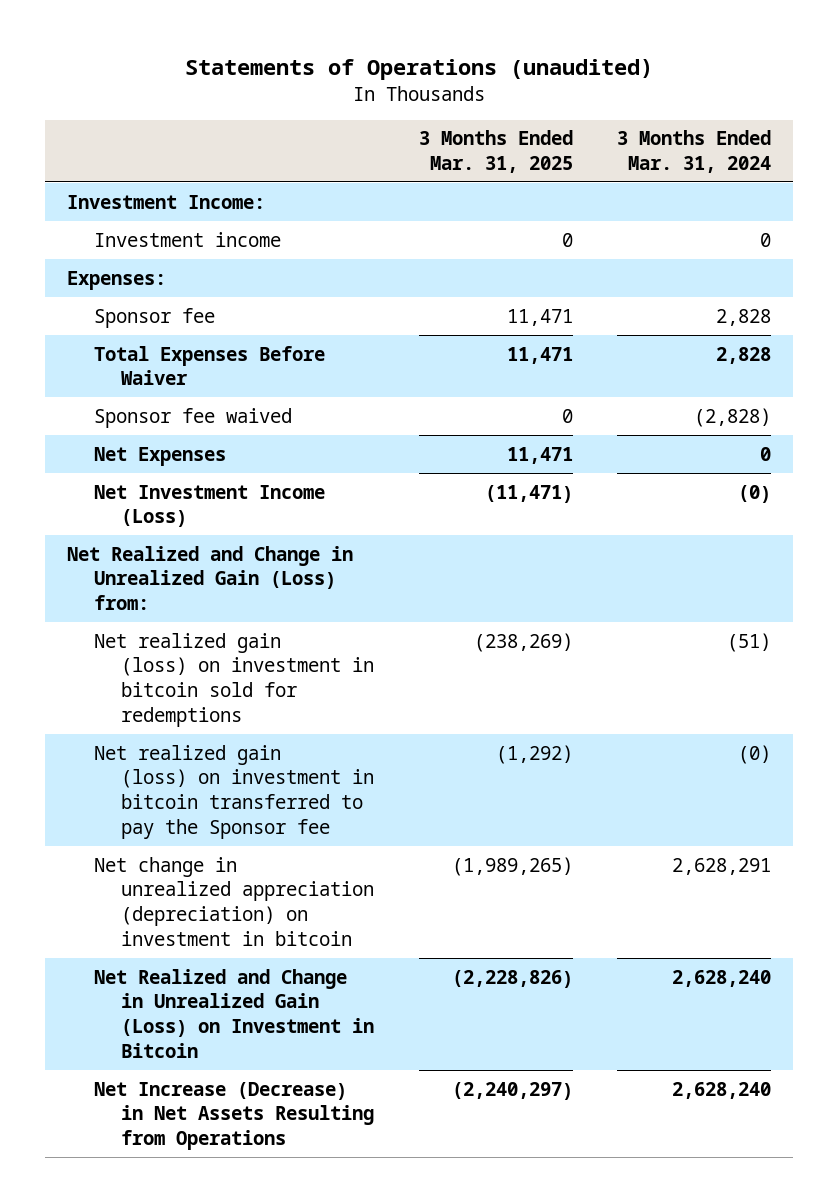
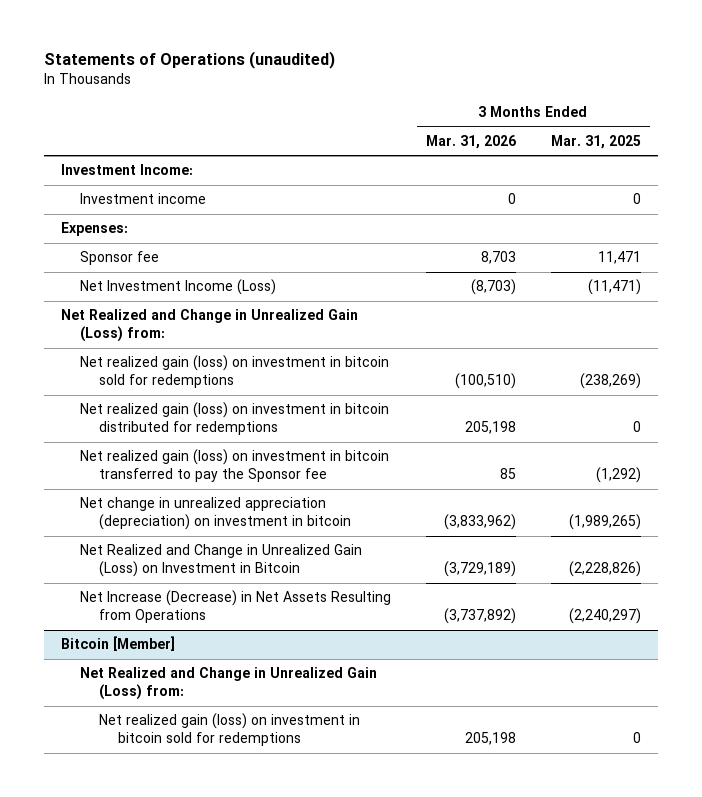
[616,130,771,174] 3 Months Ended Mar. 31, 2024 -> none
none -> [425,134,516,149] Mar. 31, 2026
[94,345,326,386] Total Expenses Before Waiver -> none
[94,407,293,428] Sponsor fee waived -> none
[94,446,227,466] Net Expenses -> none
none -> [80,402,390,436] Net realized gain (loss) on investment in bitcoin distributed for redemptions
none -> [61,636,176,652] Bitcoin [Member]
none -> [80,667,378,701] Net Realized and Change in Unrealized Gain (Loss) from:
none -> [98,713,360,747] Net realized gain (loss) on investment in bitcoin sold for redemptions

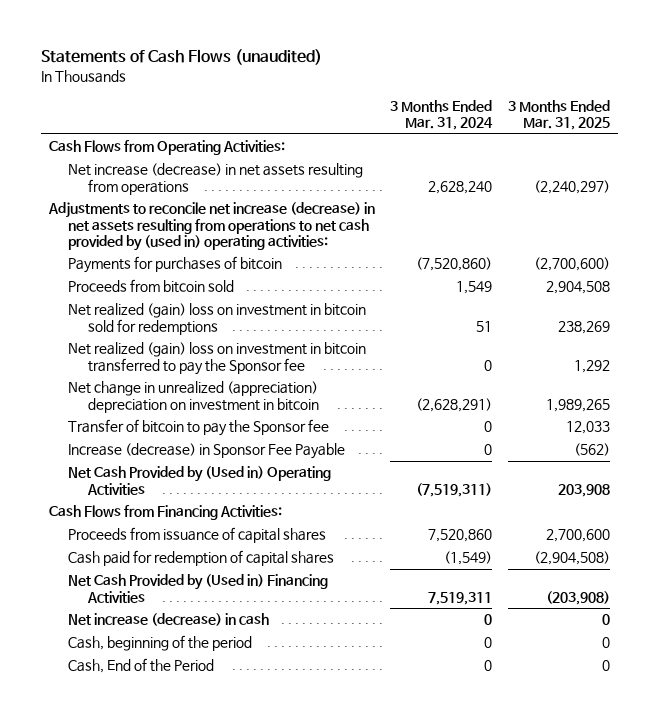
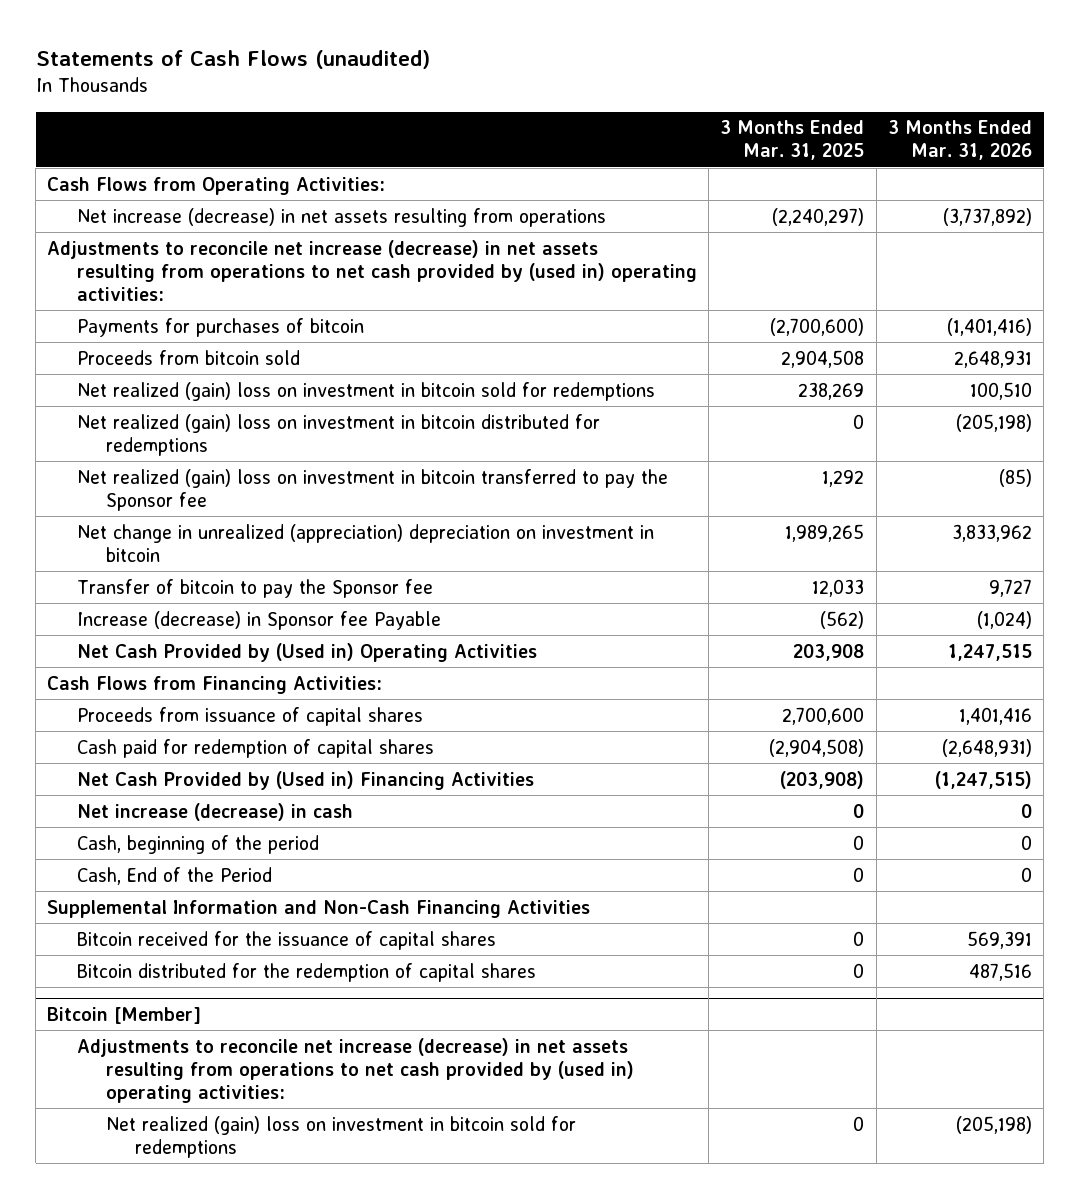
[390,99,494,131] 3 Months Ended Mar. 31, 2024 -> none
none -> [888,120,1033,161] 3 Months Ended Mar. 31, 2026
none -> [76,413,600,456] Net realized (gain) loss on investment in bitcoin distributed for redemptions
[68,443,346,460] Increase (decrease) in Sponsor Fee Payable -> [76,610,441,630] Increase (decrease) in Sponsor fee Payable
none -> [47,899,591,918] Supplemental Information and Non-Cash Financing Activities
none -> [76,930,496,950] Bitcoin received for the issuance of capital shares
none -> [76,962,536,982] Bitcoin distributed for the redemption of capital shares
none -> [47,1007,202,1025] Bitcoin [Member]
none -> [76,1037,634,1103] Adjustments to reconcile net increase (decrease) in net assets resulting from operations to net cash provided by (used in) operating activities:
none -> [105,1115,576,1158] Net realized (gain) loss on investment in bitcoin sold for redemptions

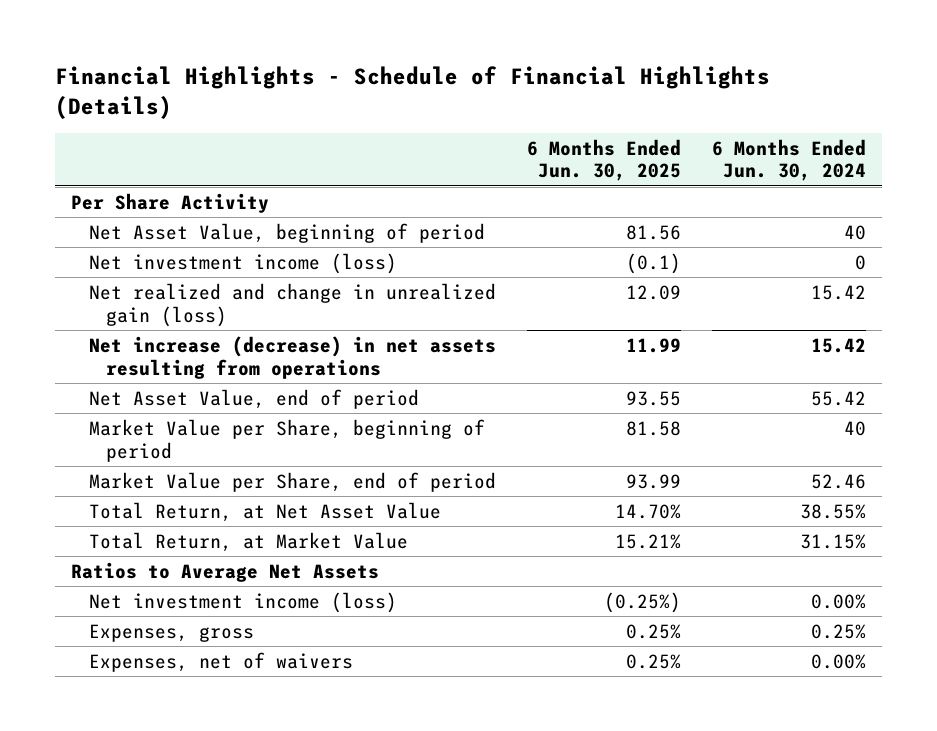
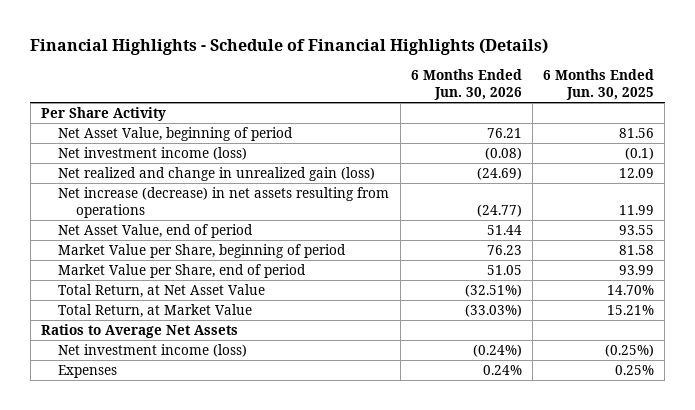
[712,138,867,182] 6 Months Ended Jun. 30, 2024 -> none
none -> [410,69,522,100] 6 Months Ended Jun. 30, 2026
[88,651,353,672] Expenses, net of waivers -> none
[88,623,254,642] Expenses, gross -> [58,365,118,379] Expenses

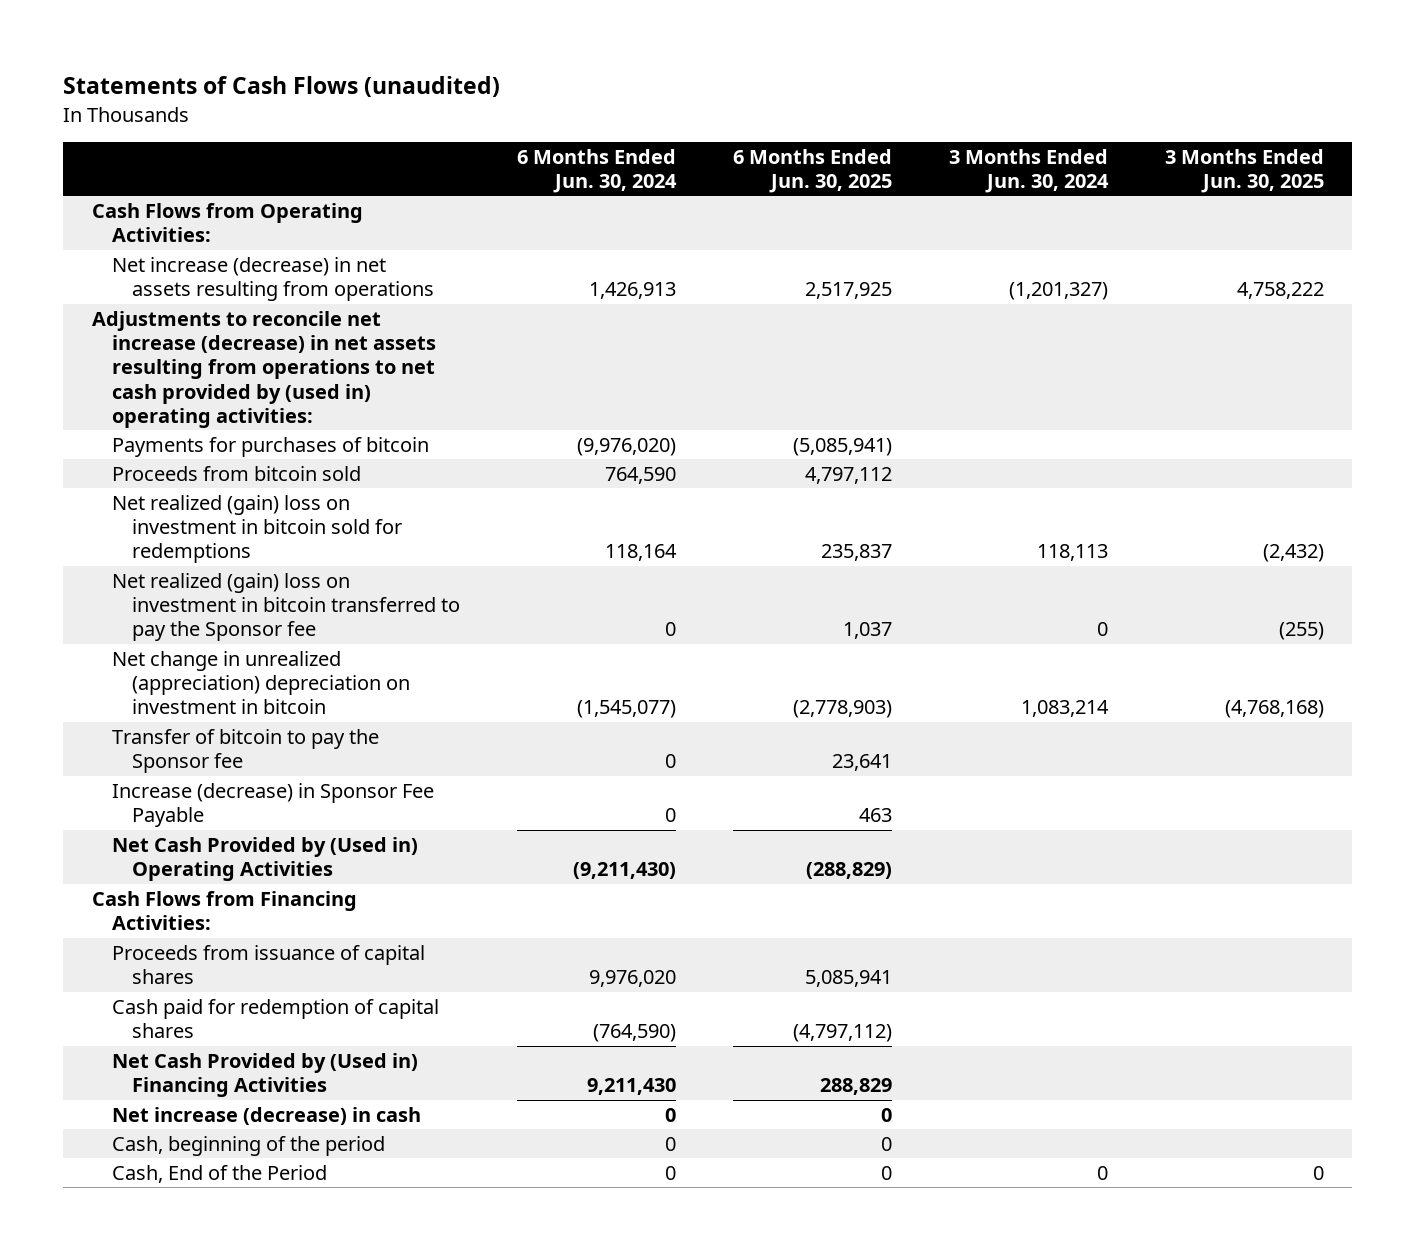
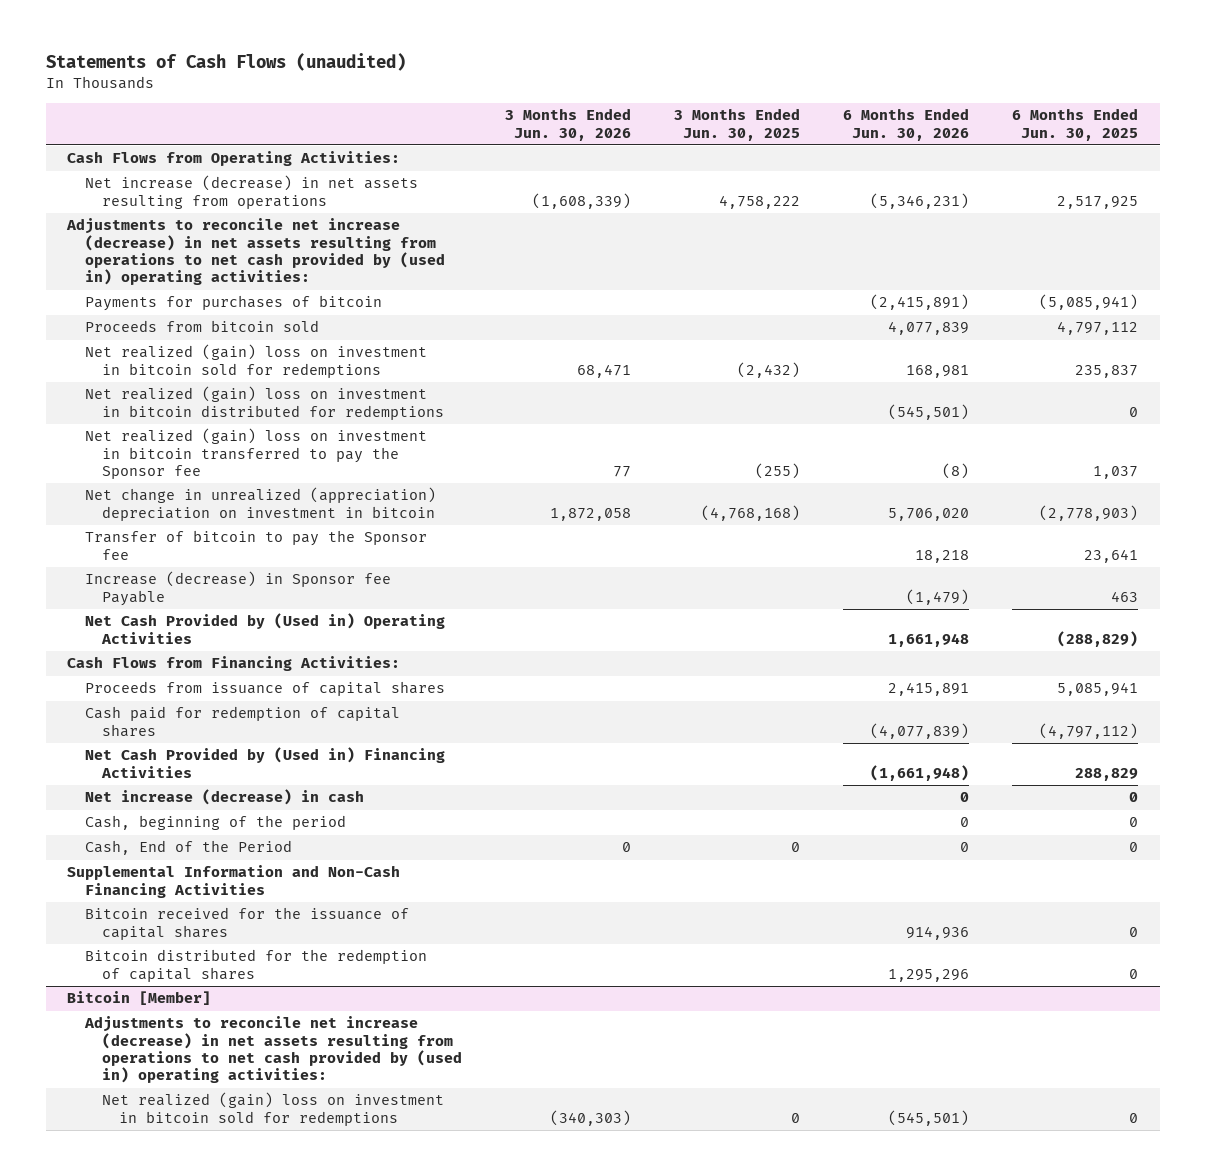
[516,148,677,194] 6 Months Ended Jun. 30, 2024 -> none
[948,148,1109,194] 3 Months Ended Jun. 30, 2024 -> none
none -> [504,108,631,141] 3 Months Ended Jun. 30, 2026
none -> [842,108,969,141] 6 Months Ended Jun. 30, 2026
none -> [84,386,444,420] Net realized (gain) loss on investment in bitcoin distributed for redemptions
[111,782,434,828] Increase (decrease) in Sponsor Fee Payable -> [84,571,391,606] Increase (decrease) in Sponsor fee Payable
none -> [67,865,401,898] Supplemental Information and Non-Cash Financing Activities
none -> [84,907,409,940] Bitcoin received for the issuance of capital shares
none -> [84,949,427,982] Bitcoin distributed for the redemption of capital shares
none -> [67,991,212,1006] Bitcoin [Member]
none -> [83,1016,462,1084] Adjustments to reconcile net increase (decrease) in net assets resulting from operations to net cash provided by (used in) operating activities:
none -> [101,1092,444,1126] Net realized (gain) loss on investment in bitcoin sold for redemptions

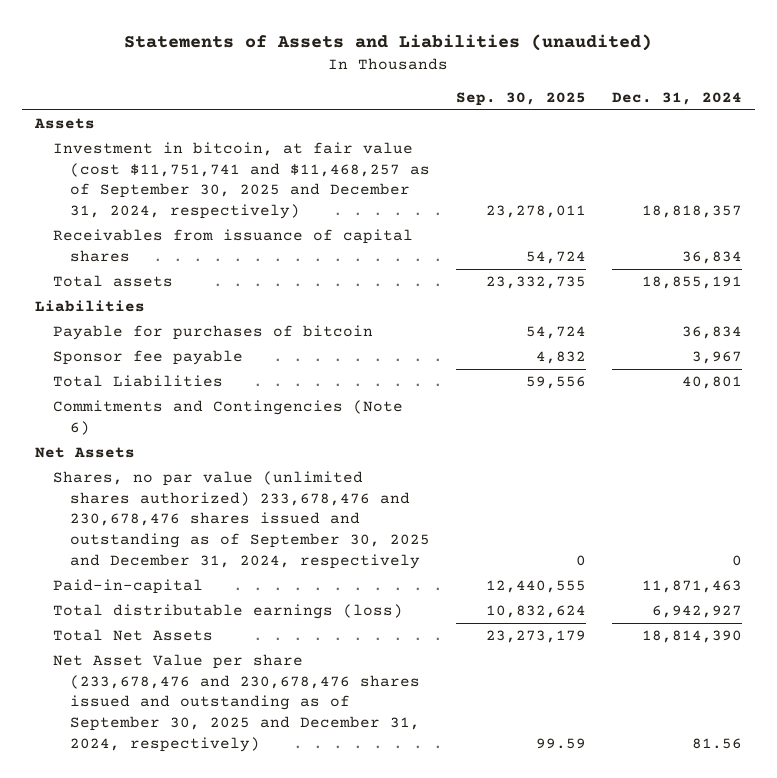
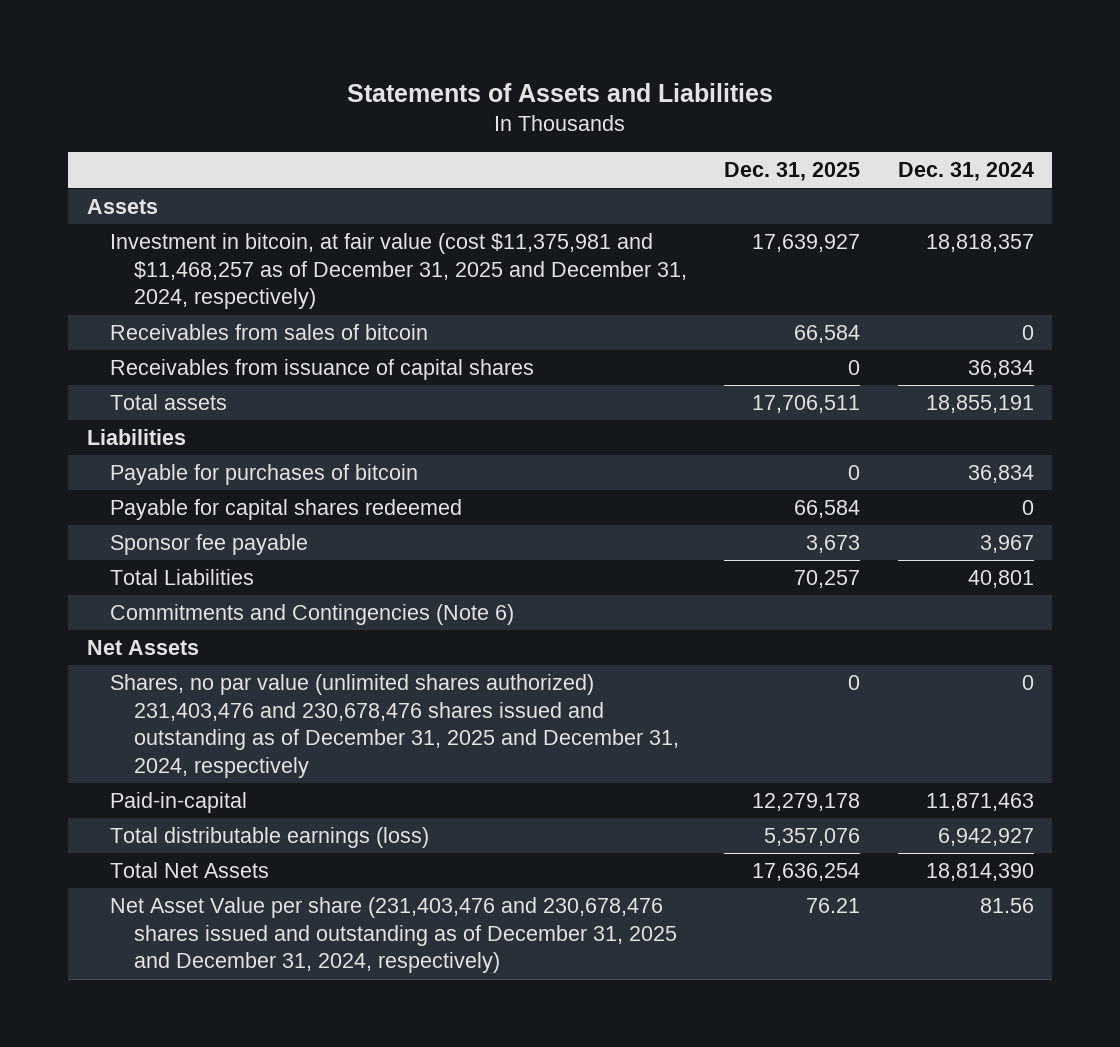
[124,34,653,52] Statements of Assets and Liabilities (unaudited) -> [347,82,774,102] Statements of Assets and Liabilities
[456,91,587,106] Sep. 30, 2025 -> none
none -> [724,162,861,182] Dec. 31, 2025
[52,142,431,220] Investment in bitcoin, at fair value (cost $11,751,741 and $11,468,257 as of September 30, 2025 and December 31, 2024, respectively) -> [110,233,688,310] Investment in bitcoin, at fair value (cost $11,375,981 and $11,468,257 as of December 31, 2025 and December 31, 2024, respectively)
none -> [110,324,429,341] Receivables from sales of bitcoin
none -> [110,499,463,521] Payable for capital shares redeemed
[52,471,431,569] Shares, no par value (unlimited shares authorized) 233,678,476 and 230,678,476 shares issued and outstanding as of September 30, 2025 and December 31, 2024, respectively -> [110,674,680,779] Shares, no par value (unlimited shares authorized) 231,403,476 and 230,678,476 shares issued and outstanding as of December 31, 2025 and December 31, 2024, respectively
[52,654,421,752] Net Asset Value per share (233,678,476 and 230,678,476 shares issued and outstanding as of September 30, 2025 and December 31, 2024, respectively) -> [110,897,678,974] Net Asset Value per share (231,403,476 and 230,678,476 shares issued and outstanding as of December 31, 2025 and December 31, 2024, respectively)

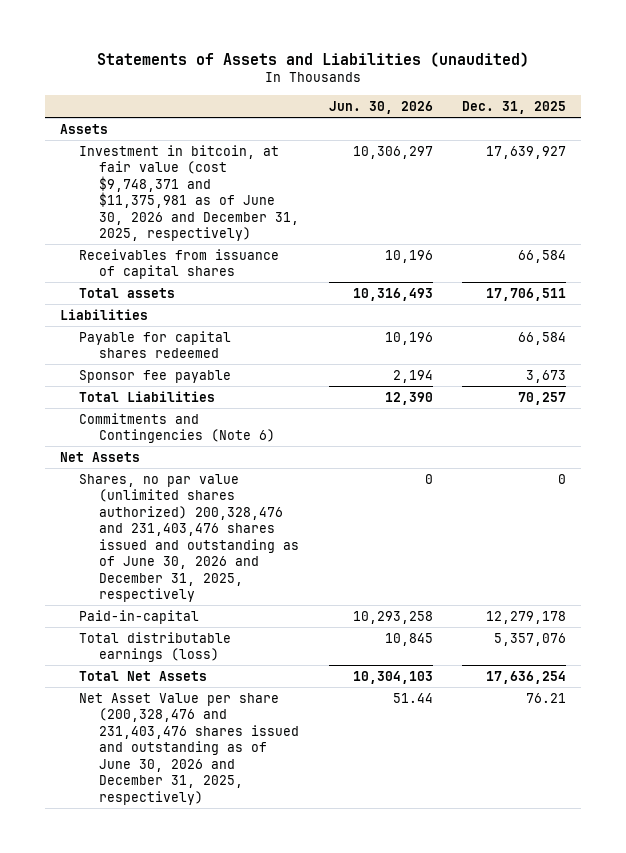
[347,82,774,102] Statements of Assets and Liabilities -> [96,51,529,67] Statements of Assets and Liabilities (unaudited)
[897,162,1034,182] Dec. 31, 2024 -> none
none -> [328,101,433,115] Jun. 30, 2026
[110,324,429,341] Receivables from sales of bitcoin -> none
[110,233,688,310] Investment in bitcoin, at fair value (cost $11,375,981 and $11,468,257 as of December 31, 2025 and December 31, 2024, respectively) -> [79,144,300,242] Investment in bitcoin, at fair value (cost $9,748,371 and $11,375,981 as of June 30, 2026 and December 31, 2025, respectively)
[848,360,861,376] 0 -> [518,249,567,263] 66,584
[110,464,419,486] Payable for purchases of bitcoin -> none
[110,674,680,779] Shares, no par value (unlimited shares authorized) 231,403,476 and 230,678,476 shares issued and outstanding as of December 31, 2025 and December 31, 2024, respectively -> [79,473,300,603] Shares, no par value (unlimited shares authorized) 200,328,476 and 231,403,476 shares issued and outstanding as of June 30, 2026 and December 31, 2025, respectively
[110,897,678,974] Net Asset Value per share (231,403,476 and 230,678,476 shares issued and outstanding as of December 31, 2025 and December 31, 2024, respectively) -> [79,692,300,805] Net Asset Value per share (200,328,476 and 231,403,476 shares issued and outstanding as of June 30, 2026 and December 31, 2025, respectively)

